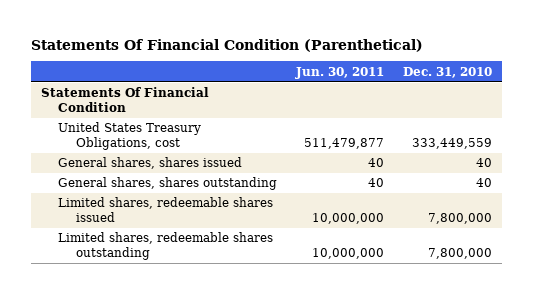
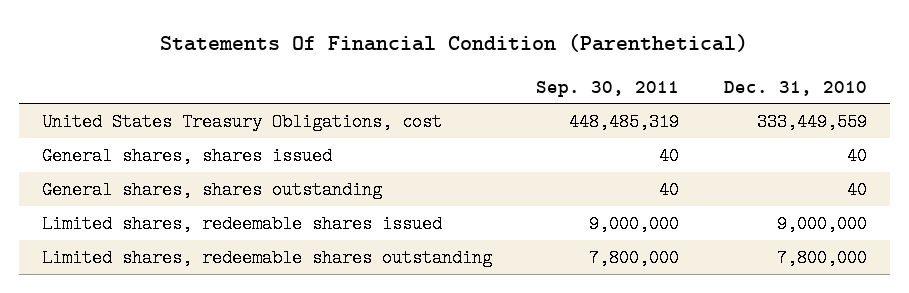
[295,66,385,79] Jun. 30, 2011 -> none
none -> [536,80,680,97] Sep. 30, 2011
[40,87,209,112] Statements Of Financial Condition -> none
[428,212,493,224] 7,800,000 -> [777,214,868,233] 9,000,000

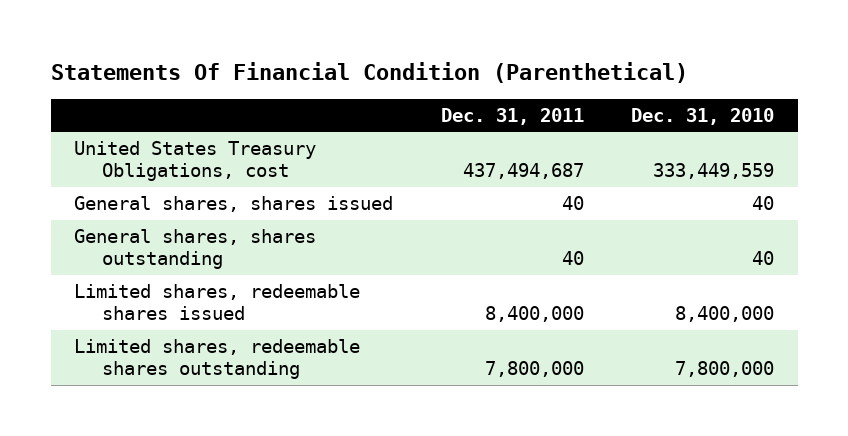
[536,80,680,97] Sep. 30, 2011 -> none
none -> [440,108,584,126] Dec. 31, 2011
[777,214,868,233] 9,000,000 -> [675,306,775,323] 8,400,000

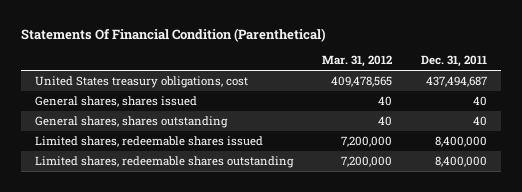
[631,108,775,126] Dec. 31, 2010 -> none
none -> [322,55,393,68] Mar. 31, 2012
[74,141,317,182] United States Treasury Obligations, cost -> [35,76,249,89] United States treasury obligations, cost
[484,361,584,378] 7,800,000 -> [434,156,487,168] 8,400,000

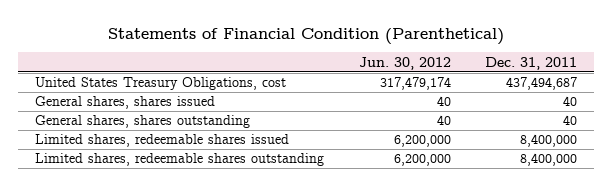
[21,27,327,42] Statements Of Financial Condition (Parenthetical) -> [108,27,505,45] Statements of Financial Condition (Parenthetical)
[322,55,393,68] Mar. 31, 2012 -> none
none -> [358,56,451,70] Jun. 30, 2012
[35,76,249,89] United States treasury obligations, cost -> [35,77,287,91] United States Treasury Obligations, cost

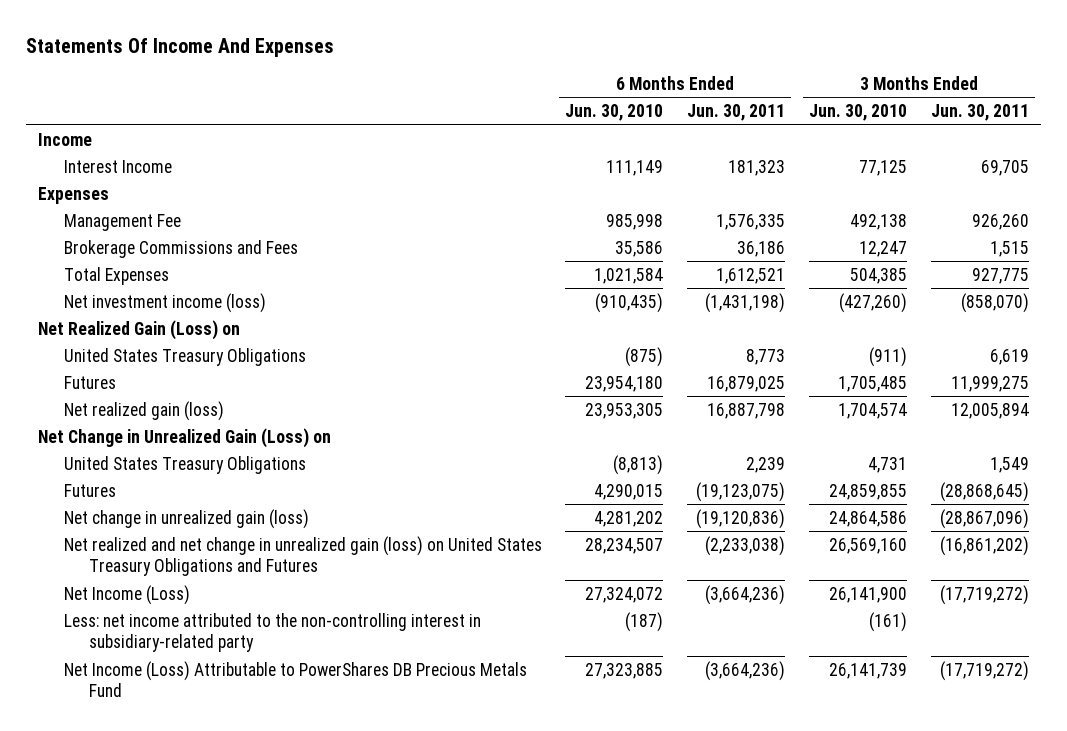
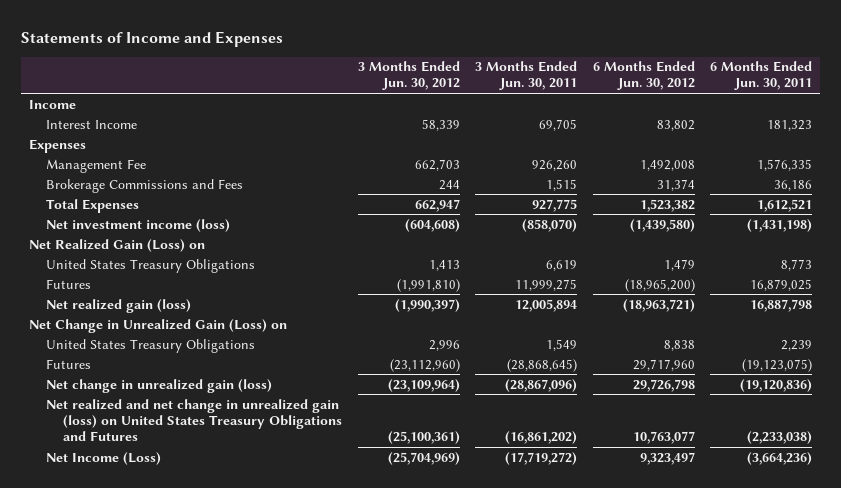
[26,38,335,58] Statements Of Income And Expenses -> [21,30,284,47] Statements of Income and Expenses
[565,104,664,122] Jun. 30, 2010 -> none
[809,104,908,122] Jun. 30, 2010 -> none
none -> [357,61,460,91] 3 Months Ended Jun. 30, 2012
none -> [592,61,695,91] 6 Months Ended Jun. 30, 2012
[63,612,481,653] Less: net income attributed to the non-controlling interest in subsidiary-related party -> none
[63,660,527,698] Net Income (Loss) Attributable to PowerShares DB Precious Metals Fund -> none

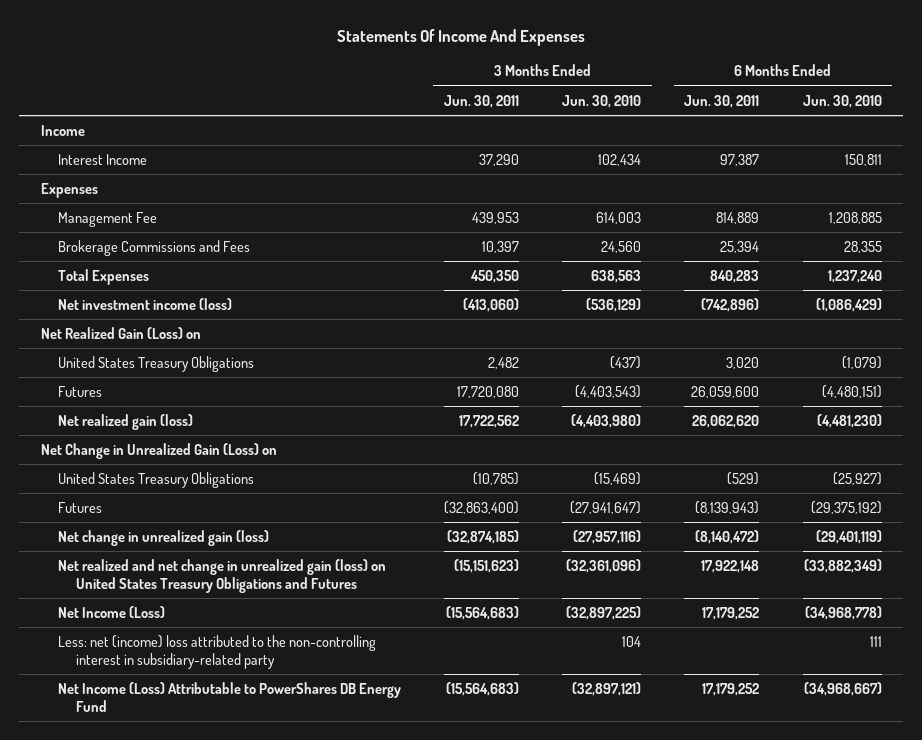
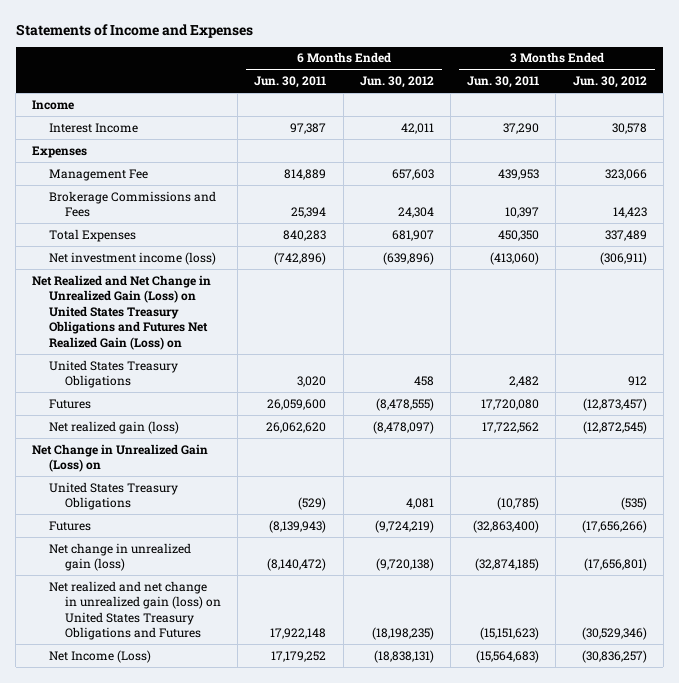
[337,28,586,46] Statements Of Income And Expenses -> [15,23,253,38] Statements of Income and Expenses
[562,94,642,108] Jun. 30, 2010 -> none
[802,94,882,108] Jun. 30, 2010 -> none
none -> [359,76,434,89] Jun. 30, 2012
none -> [572,76,647,89] Jun. 30, 2012
[40,327,201,340] Net Realized Gain (Loss) on -> [32,274,212,351] Net Realized and Net Change in Unrealized Gain (Loss) on United States Treasury Obligations and Futures Net Realized Gain (Loss) on
[58,635,377,669] Less: net (income) loss attributed to the non-controlling interest in subsidiary-related party -> none
[58,682,402,712] Net Income (Loss) Attributable to PowerShares DB Energy Fund -> none

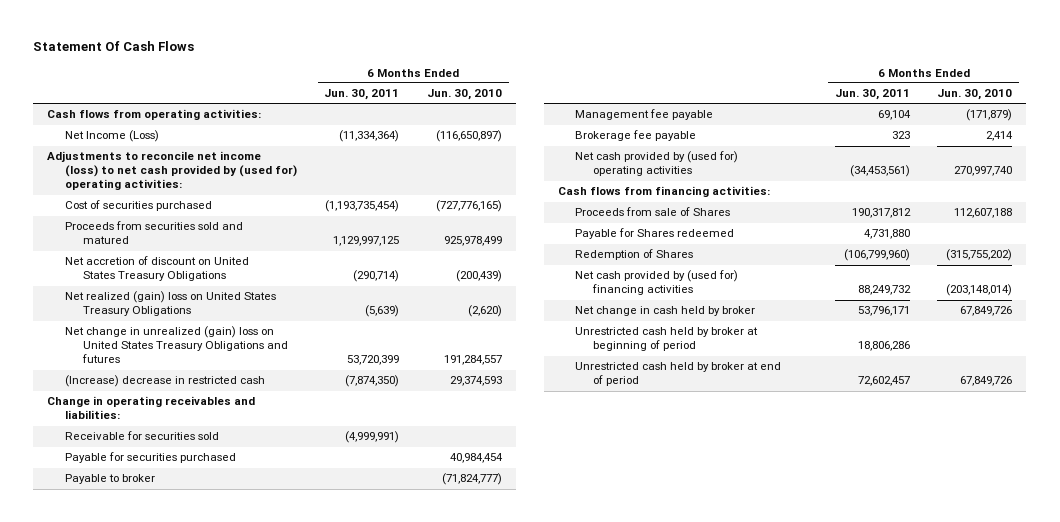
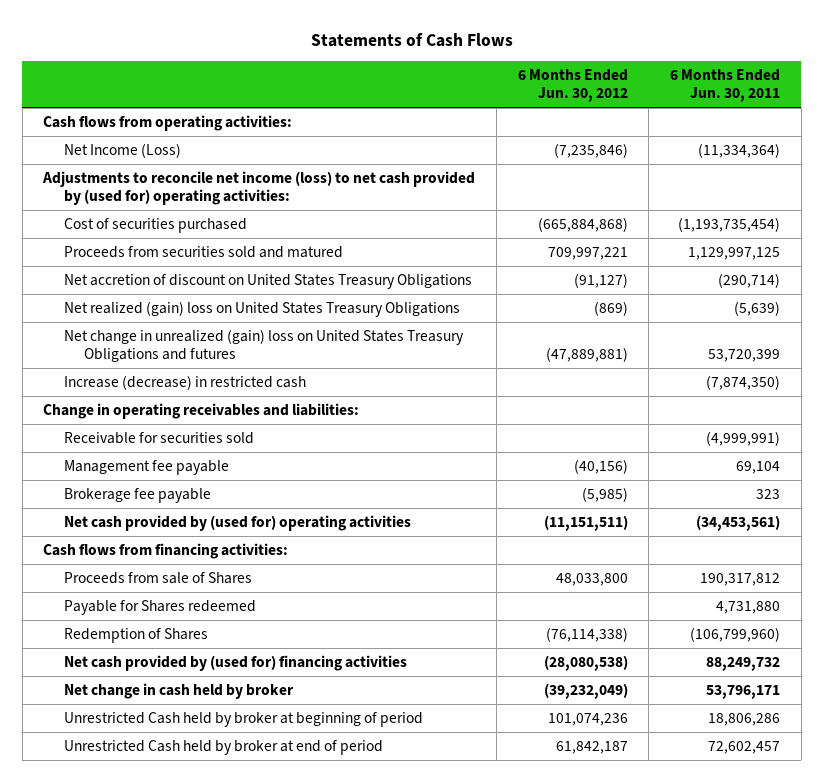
[33,40,195,51] Statement Of Cash Flows -> [310,33,513,48] Statements of Cash Flows
[426,89,502,101] Jun. 30, 2010 -> none
none -> [517,69,628,103] 6 Months Ended Jun. 30, 2012
[64,375,265,388] (Increase) decrease in restricted cash -> [63,375,306,391] Increase (decrease) in restricted cash
[64,452,236,464] Payable for securities purchased -> none
[64,474,155,485] Payable to broker -> none
[575,327,759,352] Unrestricted cash held by broker at beginning of period -> [63,712,423,728] Unrestricted Cash held by broker at beginning of period
[575,362,782,387] Unrestricted cash held by broker at end of period -> [63,740,383,756] Unrestricted Cash held by broker at end of period

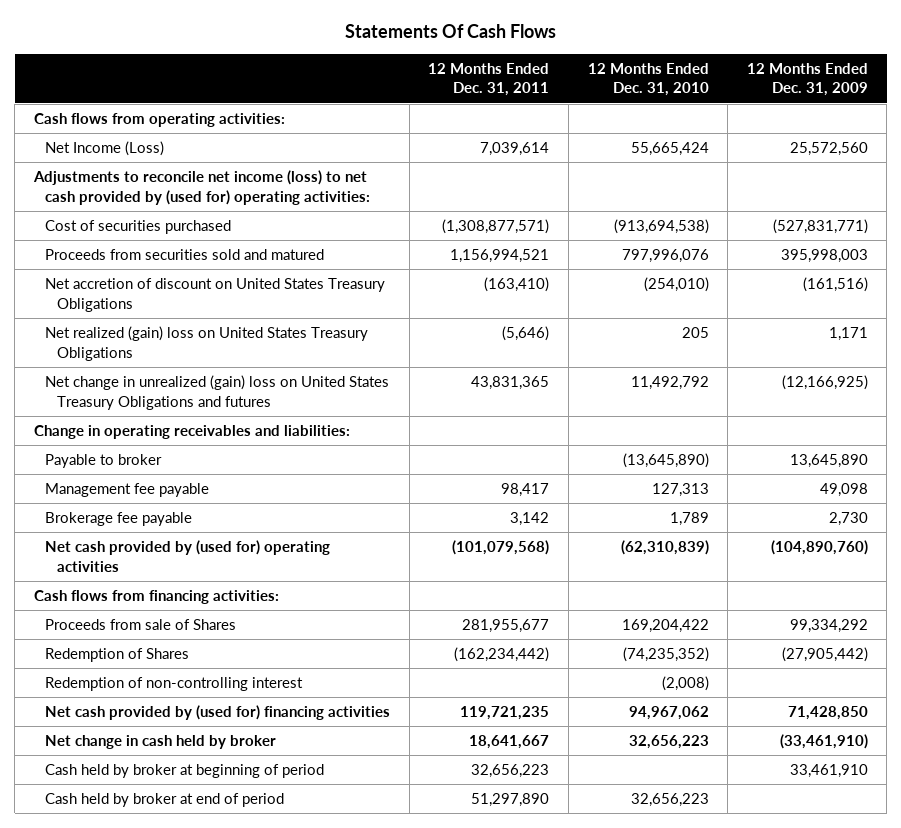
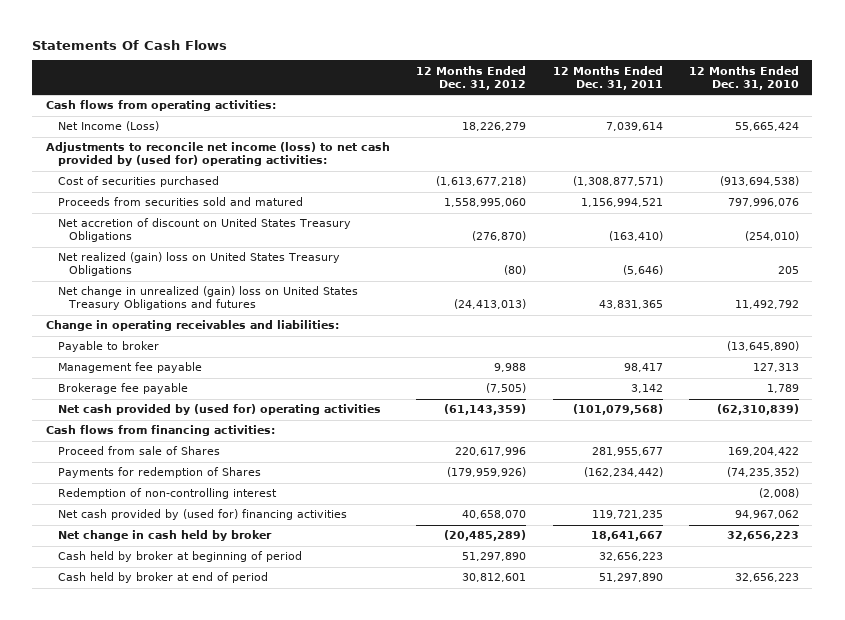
[746,62,868,97] 12 Months Ended Dec. 31, 2009 -> none
none -> [416,65,527,90] 12 Months Ended Dec. 31, 2012
[45,619,237,631] Proceeds from sale of Shares -> [57,446,220,456] Proceed from sale of Shares
[45,648,190,663] Redemption of Shares -> [57,467,261,479] Payments for redemption of Shares

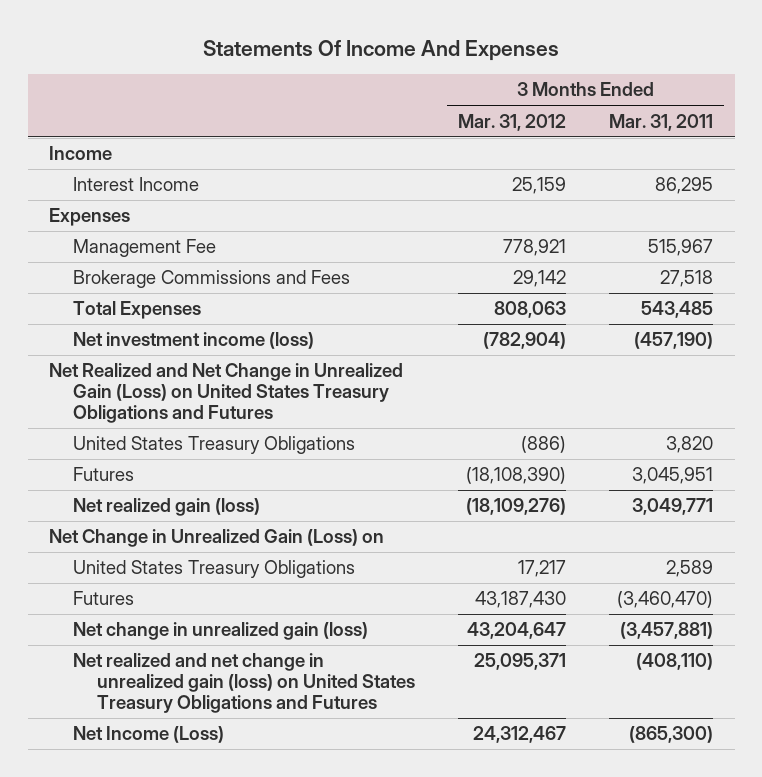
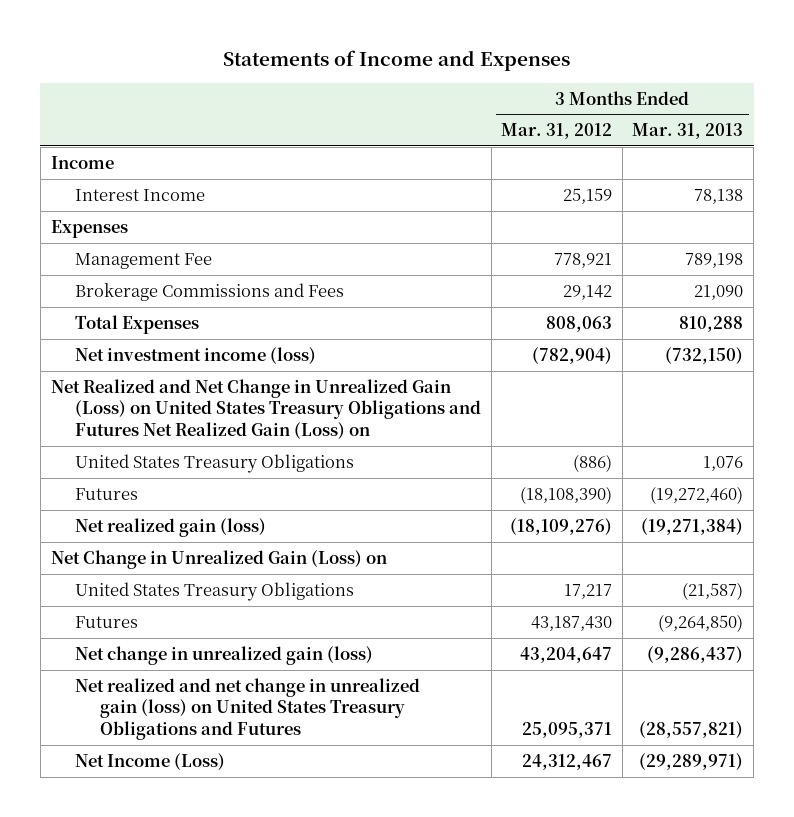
[203,39,560,61] Statements Of Income And Expenses -> [222,50,570,72] Statements of Income and Expenses
[609,113,714,131] Mar. 31, 2011 -> none
none -> [632,123,744,140] Mar. 31, 2013
[49,363,404,424] Net Realized and Net Change in Unrealized Gain (Loss) on United States Treasury Obligations and Futures -> [50,378,482,439] Net Realized and Net Change in Unrealized Gain (Loss) on United States Treasury Obligations and Futures Net Realized Gain (Loss) on

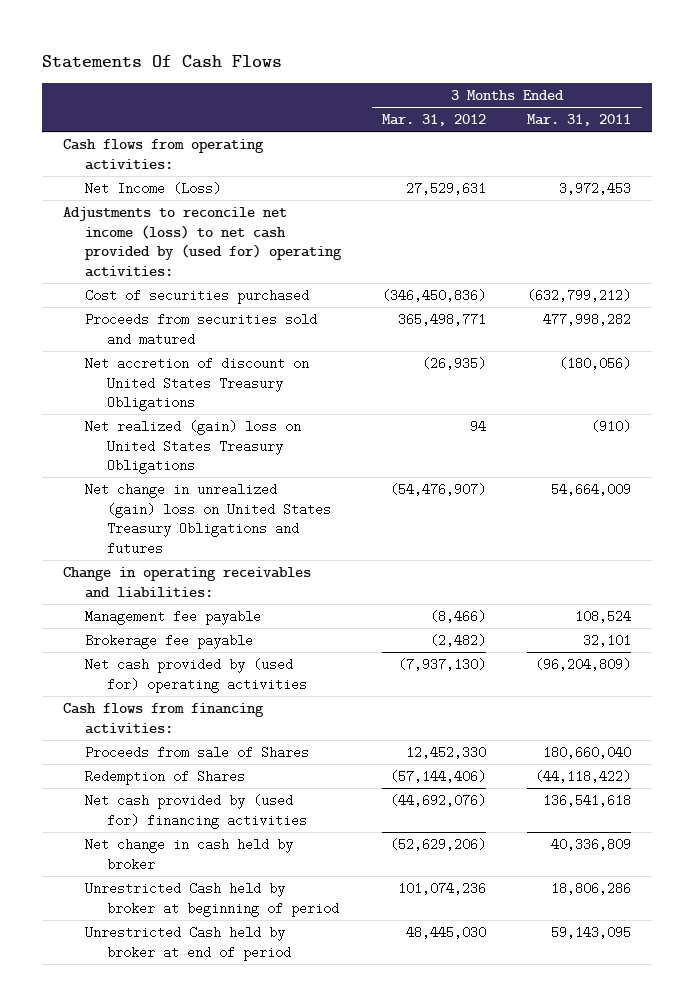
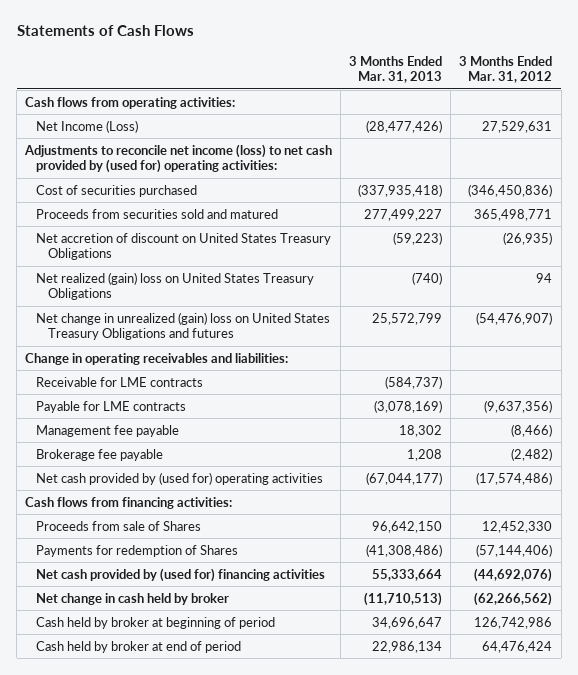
[42,55,283,69] Statements Of Cash Flows -> [16,25,194,37] Statements of Cash Flows
[527,114,632,127] Mar. 31, 2011 -> none
none -> [349,55,443,84] 3 Months Ended Mar. 31, 2013
none -> [36,376,204,387] Receivable for LME contracts
none -> [36,400,187,413] Payable for LME contracts
[398,657,487,671] (7,937,130) -> [476,471,553,485] (17,574,486)
[84,769,245,785] Redemption of Shares -> [36,544,239,557] Payments for redemption of Shares
[390,837,487,851] (52,629,206) -> [474,591,553,606] (62,266,562)
[84,881,339,917] Unrestricted Cash held by broker at beginning of period -> [36,616,276,629] Cash held by broker at beginning of period
[398,881,487,895] 101,074,236 -> [474,616,553,629] 126,742,986
[84,925,291,961] Unrestricted Cash held by broker at end of period -> [36,640,242,653] Cash held by broker at end of period
[406,925,487,939] 48,445,030 -> [482,640,553,653] 64,476,424

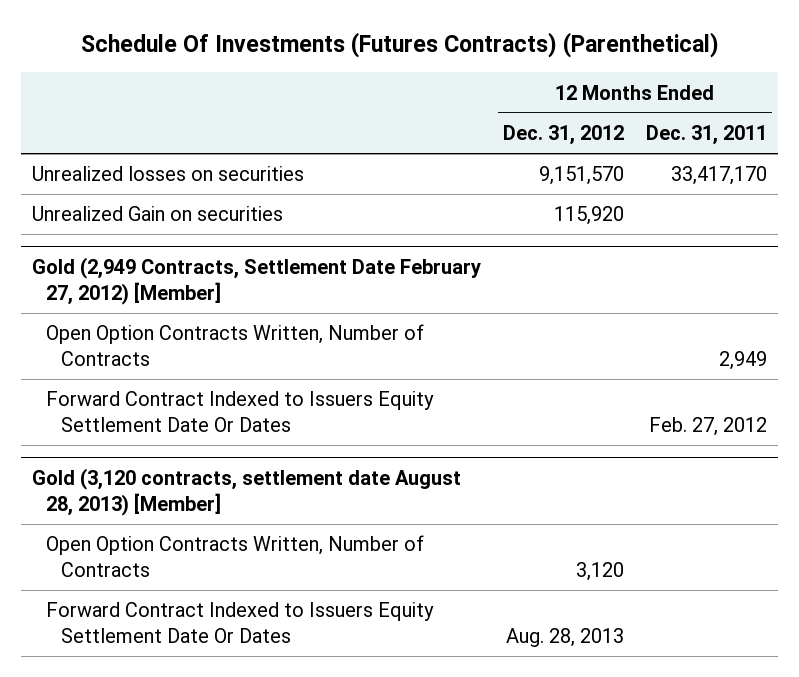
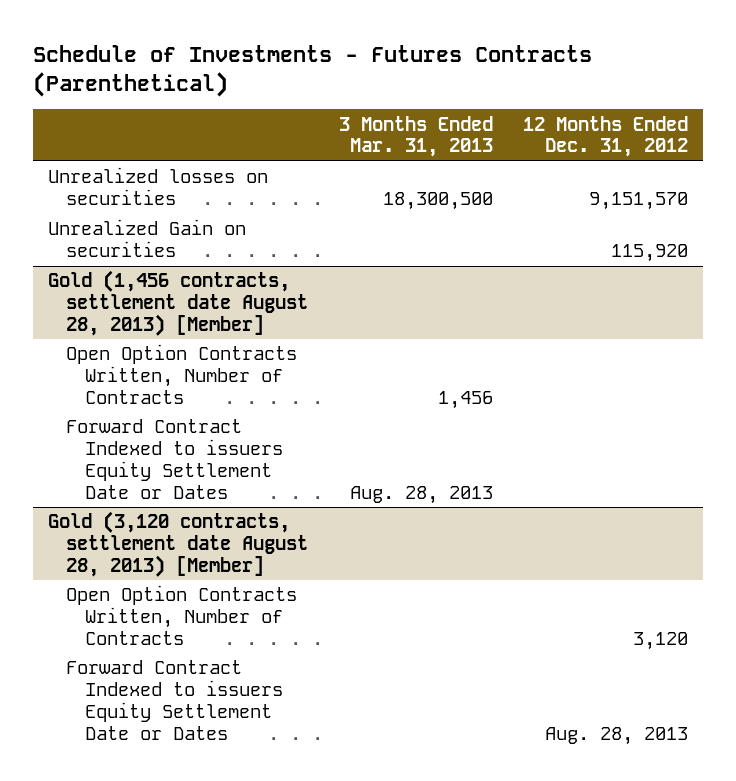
[80,32,719,59] Schedule Of Investments (Futures Contracts) (Parenthetical) -> [32,44,592,97] Schedule of Investments - Futures Contracts (Parenthetical)
[645,125,767,146] Dec. 31, 2011 -> none
none -> [338,115,493,158] 3 Months Ended Mar. 31, 2013
[32,257,482,305] Gold (2,949 Contracts, Settlement Date February 27, 2012) [Member] -> none
none -> [48,270,309,336] Gold (1,456 contracts, settlement date August 28, 2013) [Member]
[46,391,435,433] Forward Contract Indexed to Issuers Equity Settlement Date Or Dates -> [66,419,283,499] Forward Contract Indexed to issuers Equity Settlement Date or Dates
[46,602,435,644] Forward Contract Indexed to Issuers Equity Settlement Date Or Dates -> [66,660,283,740] Forward Contract Indexed to issuers Equity Settlement Date or Dates

